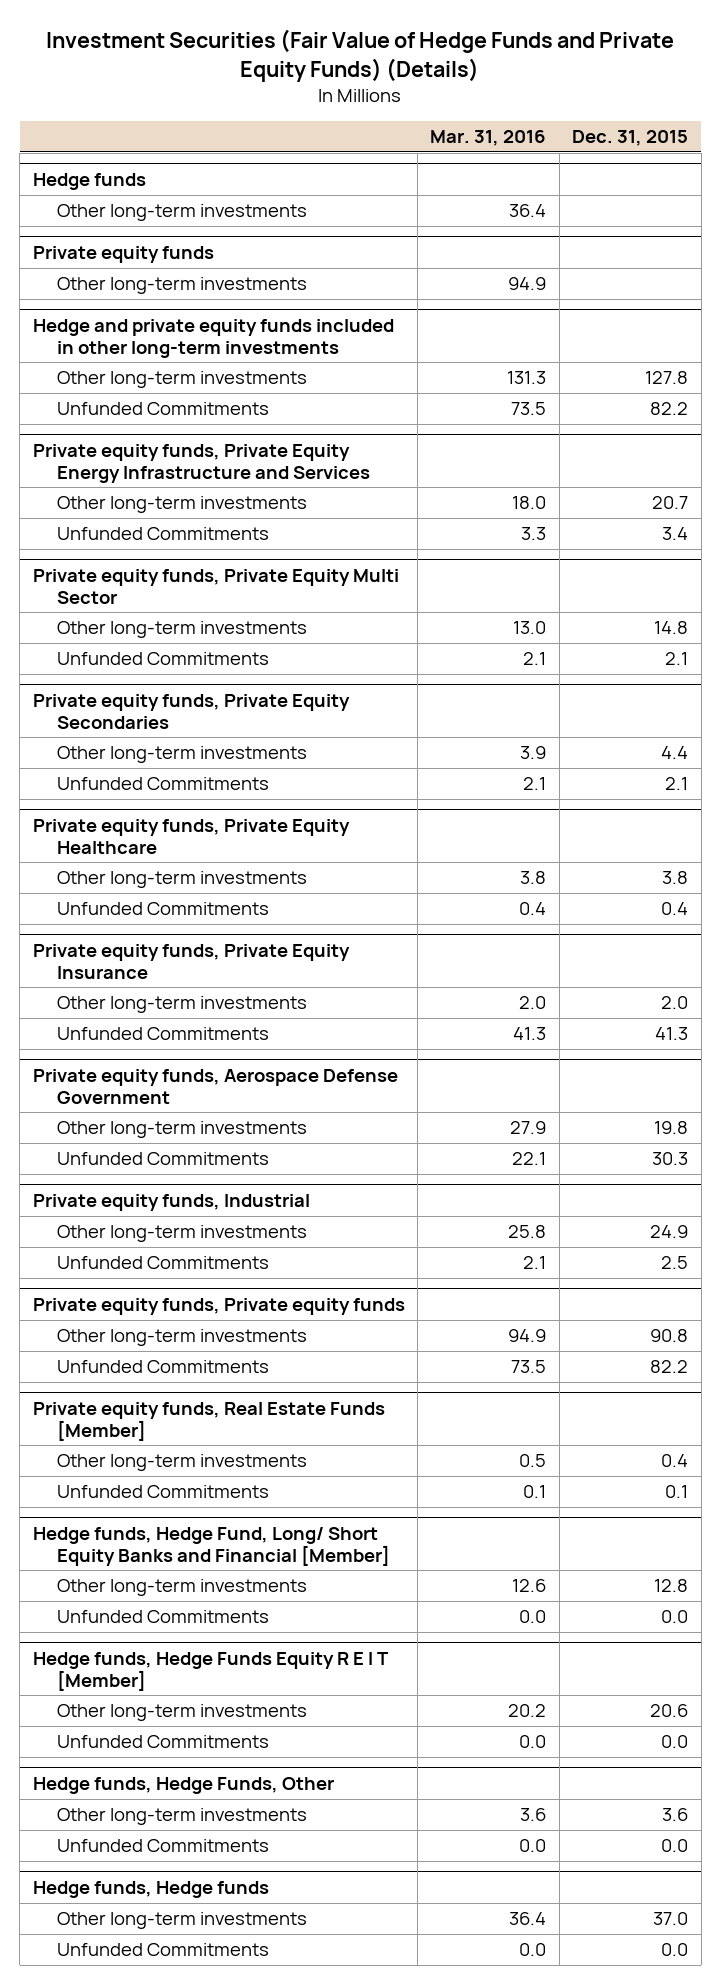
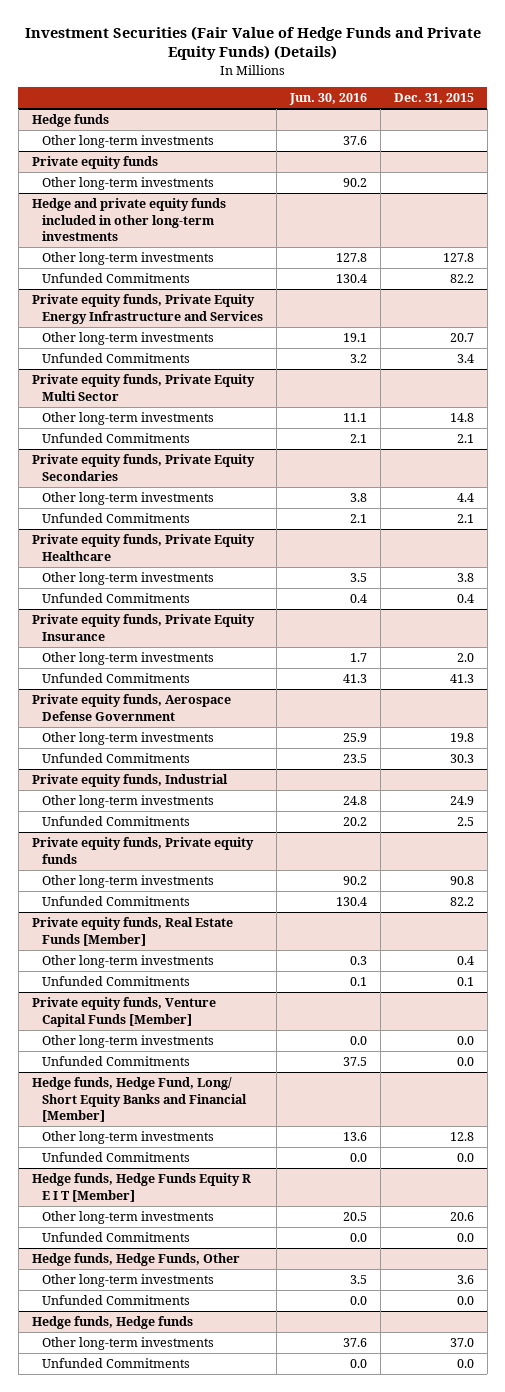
[430,130,547,147] Mar. 31, 2016 -> none
none -> [288,93,367,106] Jun. 30, 2016
none -> [31,997,216,1027] Private equity funds, Venture Capital Funds [Member]
none -> [41,1035,214,1049] Other long-term investments
none -> [41,1056,190,1067] Unfunded Commitments

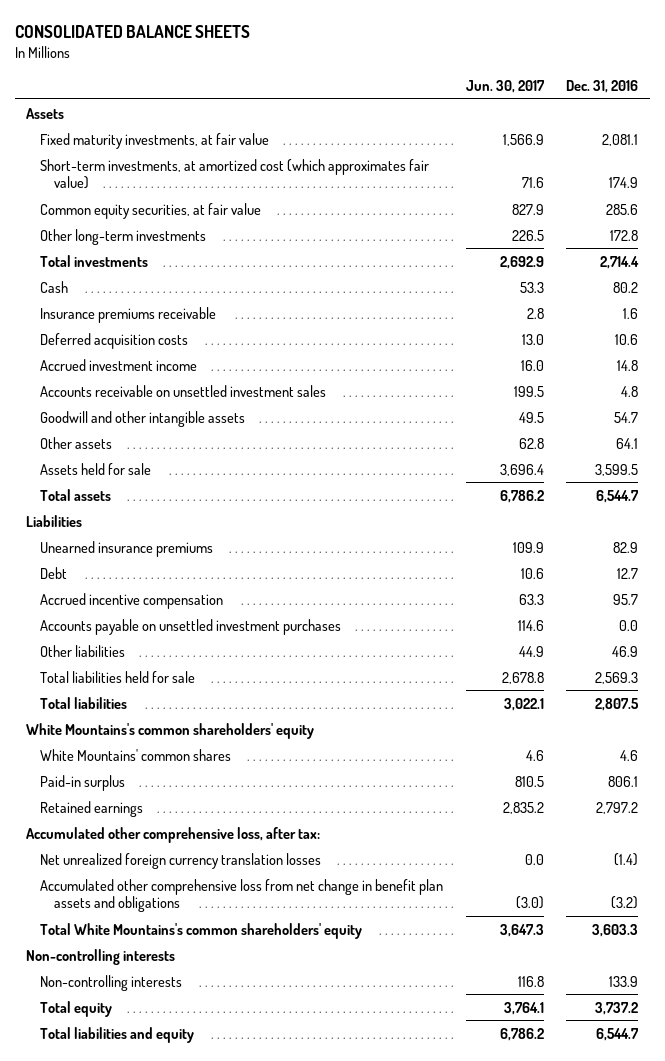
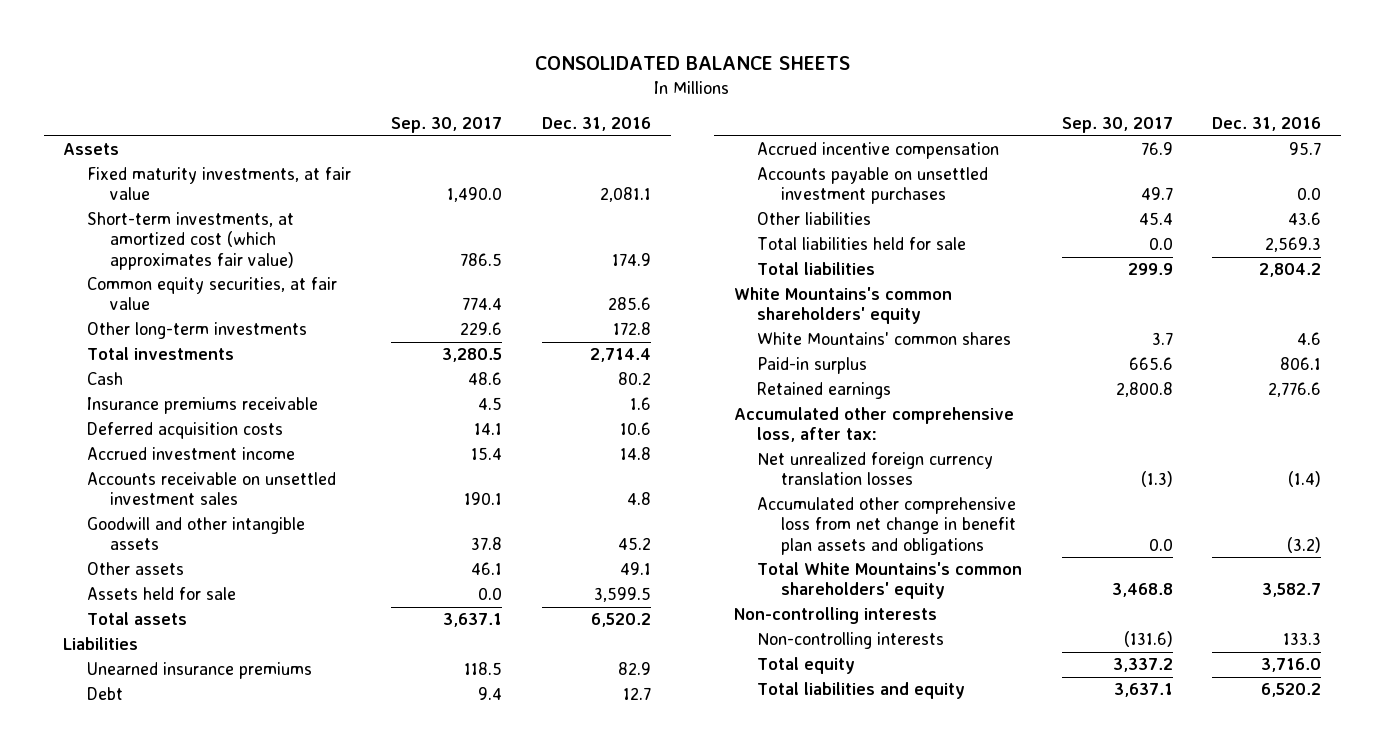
[465,80,545,94] Jun. 30, 2017 -> none
none -> [391,117,503,134] Sep. 30, 2017
[614,411,639,423] 54.7 -> [617,537,651,551] 45.2
[616,437,639,449] 64.1 -> [619,562,651,576] 49.1
[596,489,640,503] 6,544.7 -> [590,613,651,628] 6,520.2
[612,645,639,657] 46.9 -> [1288,212,1322,226] 43.6
[595,697,640,711] 2,807.5 -> [1259,263,1322,278] 2,804.2
[596,801,639,814] 2,797.2 -> [1268,382,1322,398] 2,776.6
[592,923,639,937] 3,603.3 -> [1262,583,1322,598] 3,582.7
[609,975,639,987] 133.9 -> [1283,632,1322,646] 133.3
[595,1001,639,1015] 3,737.2 -> [1261,658,1322,673] 3,716.0
[596,1027,640,1041] 6,544.7 -> [1261,683,1322,698] 6,520.2

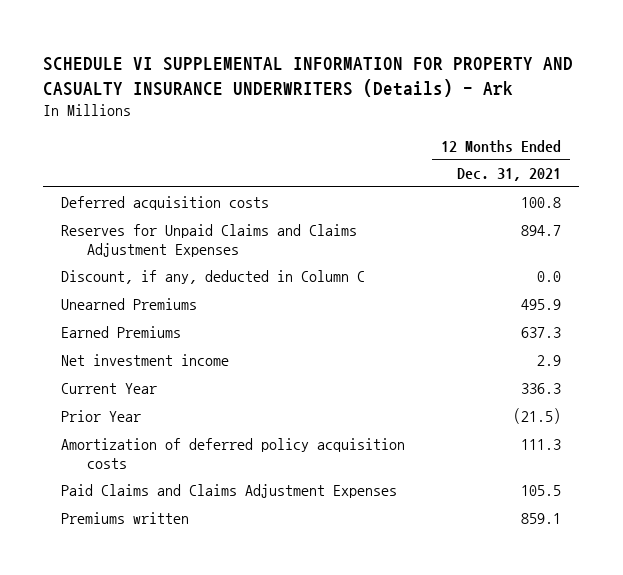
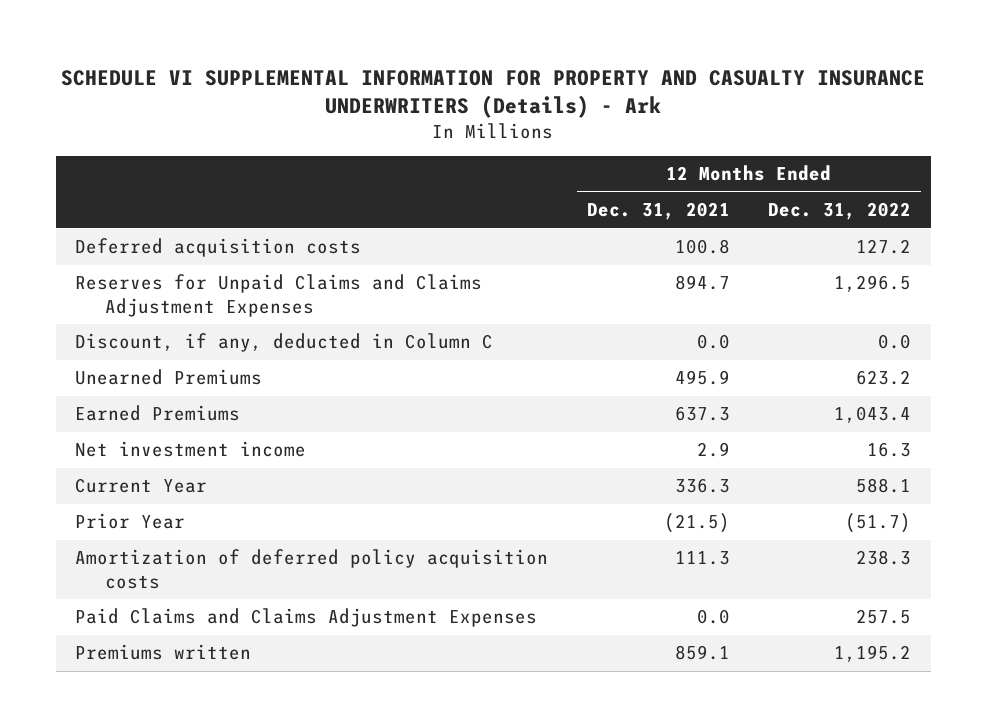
none -> [768,202,912,221] Dec. 31, 2022
[521,484,562,496] 105.5 -> [696,609,730,625] 0.0

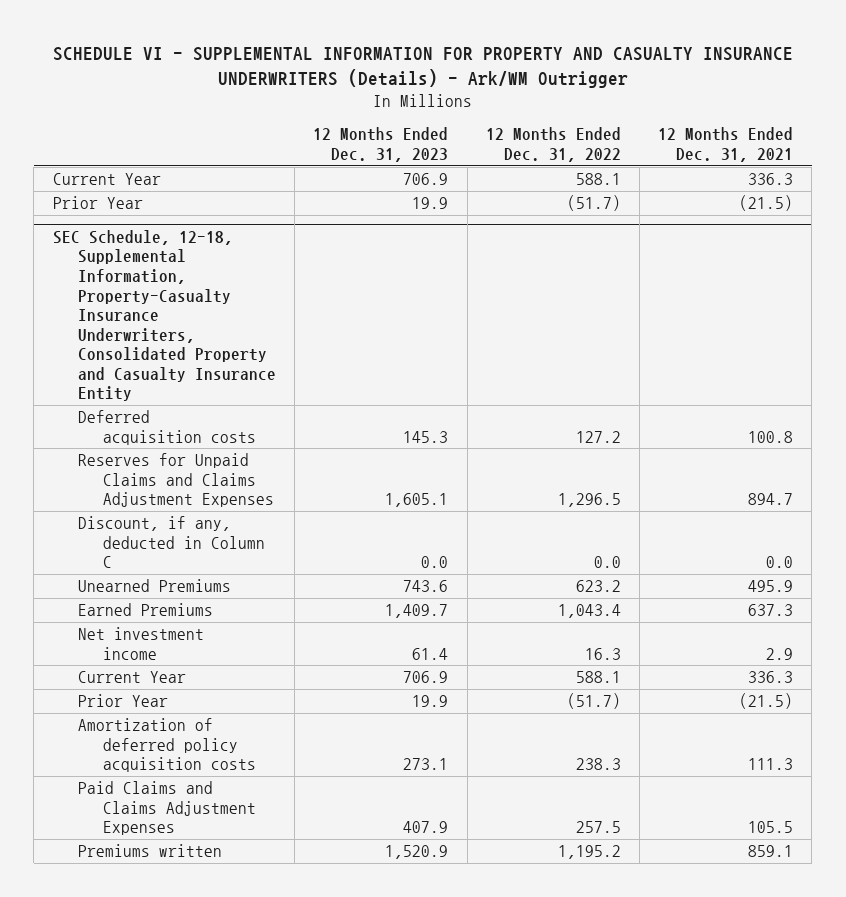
[61,69,926,118] SCHEDULE VI SUPPLEMENTAL INFORMATION FOR PROPERTY AND CASUALTY INSURANCE UNDERWRITERS (Details) - Ark -> [52,47,793,89] SCHEDULE VI - SUPPLEMENTAL INFORMATION FOR PROPERTY AND CASUALTY INSURANCE UNDERWRITERS (Details) - Ark/WM Outrigger
none -> [313,127,449,163] 12 Months Ended Dec. 31, 2023
none -> [52,172,161,185] Current Year
none -> [52,195,143,209] Prior Year
none -> [52,229,276,402] SEC Schedule, 12-18, Supplemental Information, Property-Casualty Insurance Underwriters, Consolidated Property and Casualty Insurance Entity
[696,609,730,625] 0.0 -> [748,821,794,834] 105.5

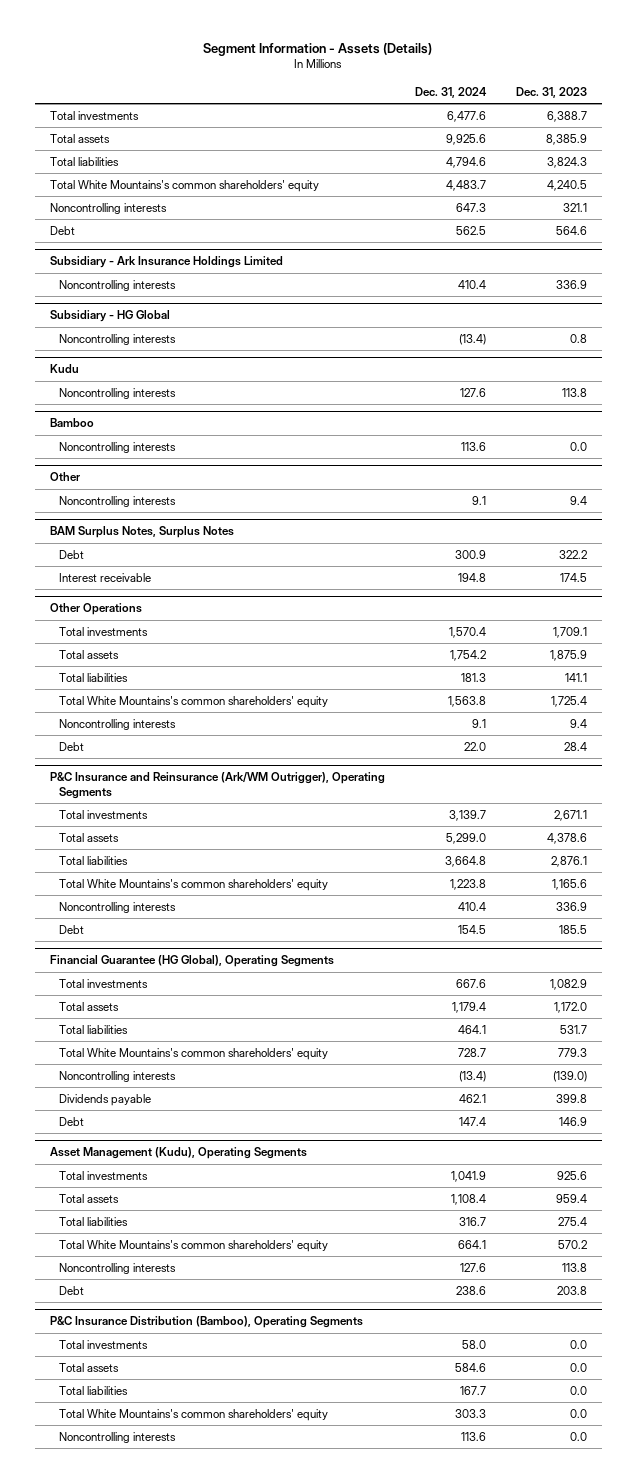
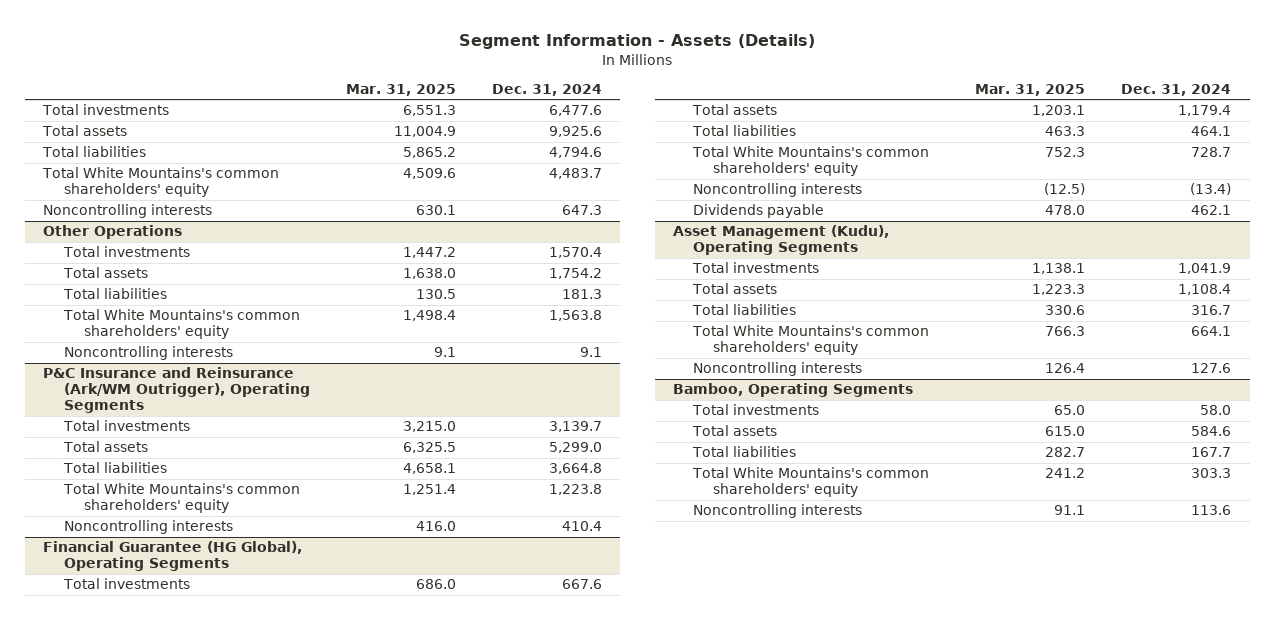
[515,86,587,98] Dec. 31, 2023 -> none
none -> [345,84,456,97] Mar. 31, 2025
[50,225,76,235] Debt -> none
[50,256,284,269] Subsidiary - Ark Insurance Holdings Limited -> none
[59,279,177,291] Noncontrolling interests -> none
[50,310,171,323] Subsidiary - HG Global -> none
[59,333,177,345] Noncontrolling interests -> none
[50,364,80,374] Kudu -> none
[59,387,177,399] Noncontrolling interests -> none
[50,418,95,428] Bamboo -> none
[59,441,177,453] Noncontrolling interests -> none
[50,472,81,482] Other -> none
[59,495,177,507] Noncontrolling interests -> none
[50,526,235,539] BAM Surplus Notes, Surplus Notes -> none
[59,549,85,559] Debt -> none
[59,572,152,582] Interest receivable -> none
[59,741,85,751] Debt -> none
[59,924,85,934] Debt -> none
[59,1116,85,1126] Debt -> none
[59,1285,85,1295] Debt -> none
[50,1316,364,1329] P&C Insurance Distribution (Bamboo), Operating Segments -> none
none -> [672,383,913,398] Bamboo, Operating Segments

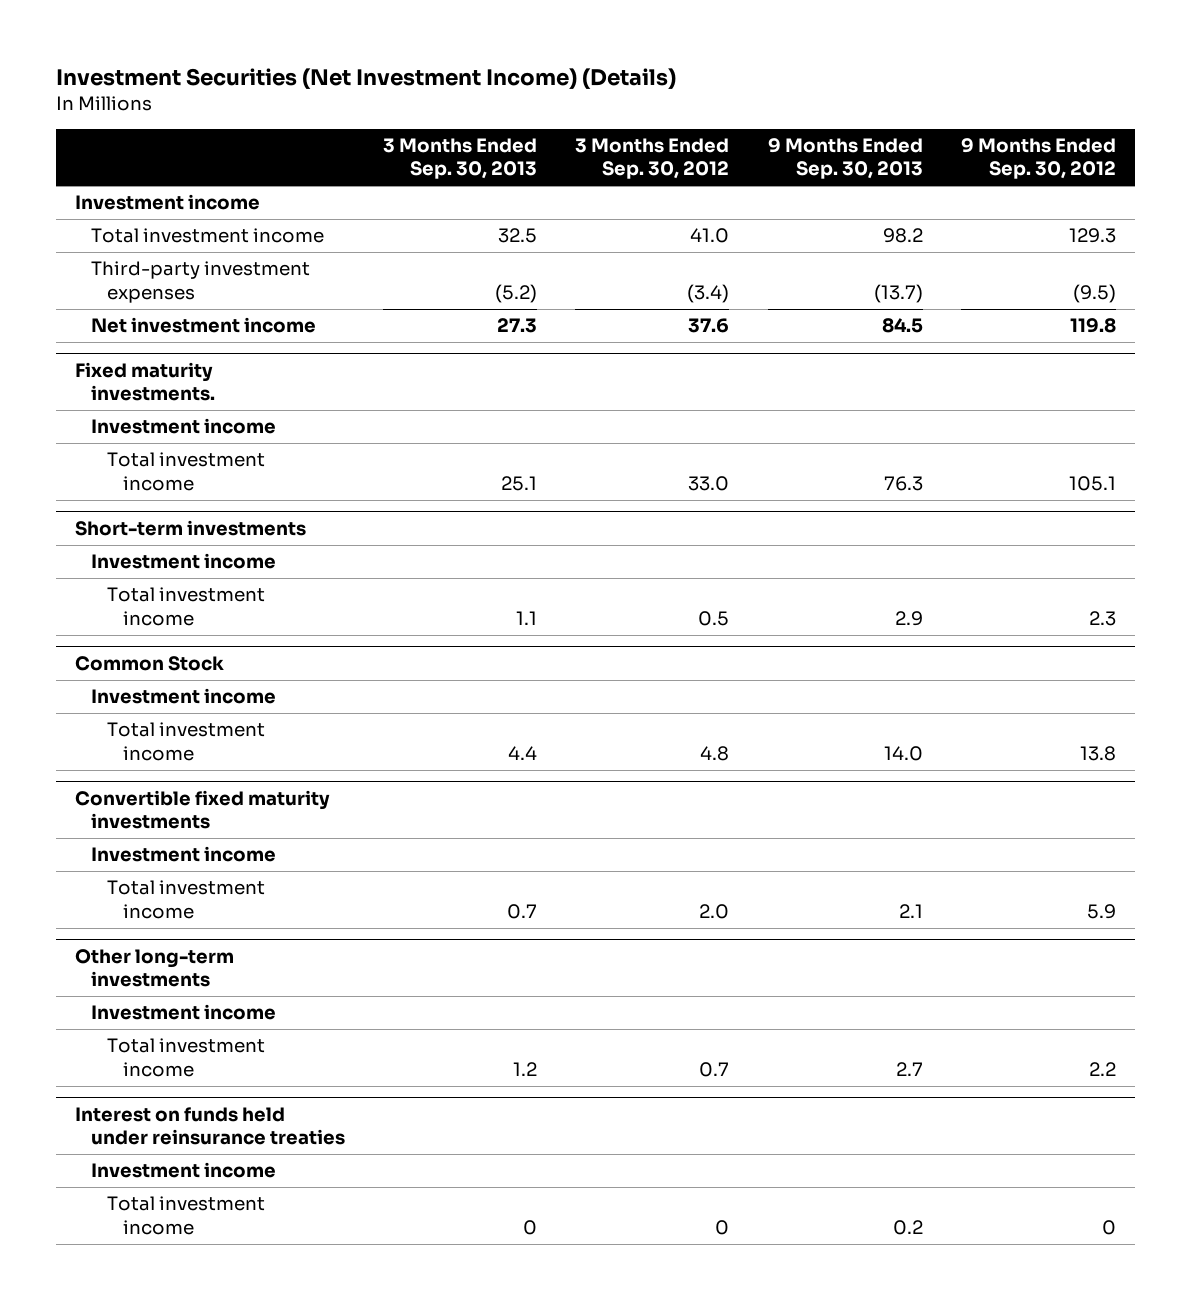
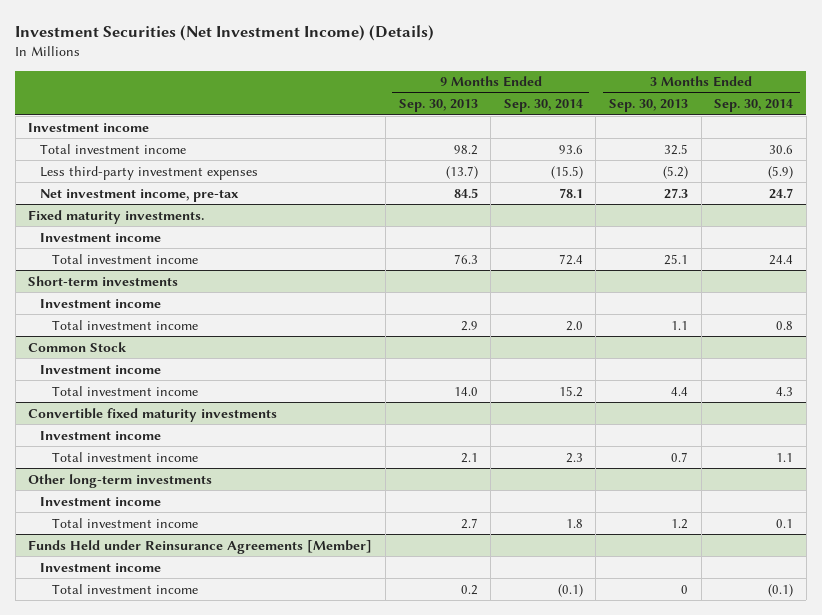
[575,138,730,180] 3 Months Ended Sep. 30, 2012 -> none
[960,138,1116,180] 9 Months Ended Sep. 30, 2012 -> none
none -> [503,99,583,113] Sep. 30, 2014
none -> [714,99,794,113] Sep. 30, 2014
[91,261,311,303] Third-party investment expenses -> [40,165,259,180] Less third-party investment expenses
[91,317,317,334] Net investment income -> [40,188,240,202] Net investment income, pre-tax
[75,1107,346,1146] Interest on funds held under reinsurance treaties -> none
none -> [28,539,373,554] Funds Held under Reinsurance Agreements [Member]

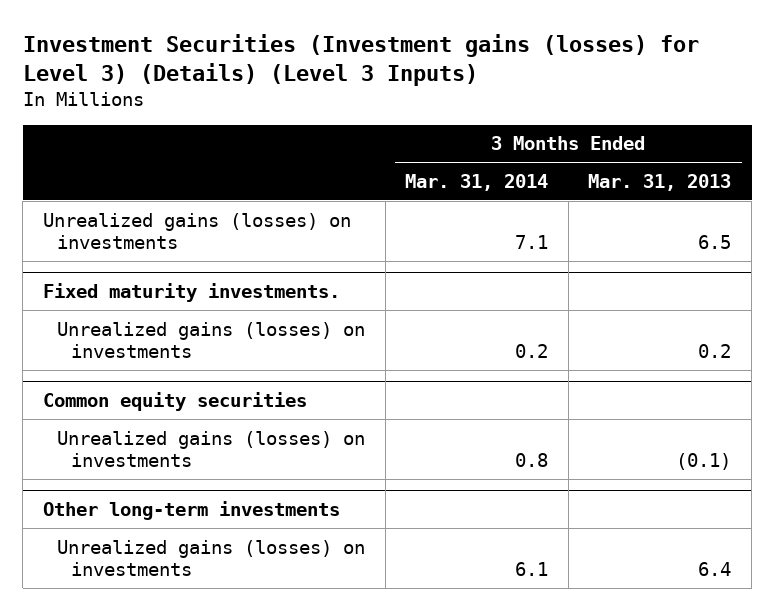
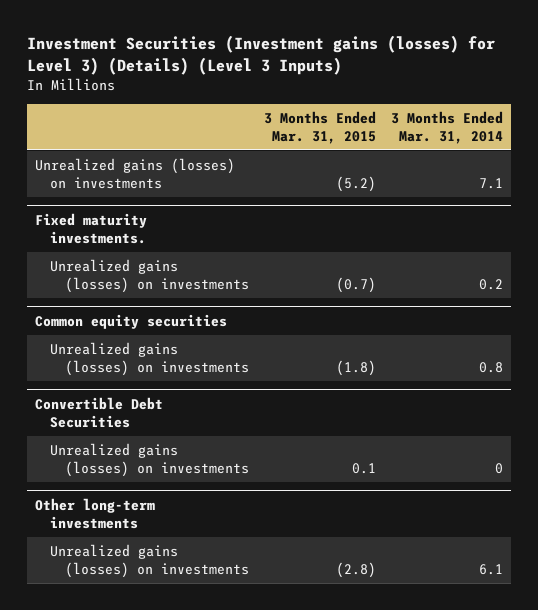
[588,173,732,191] Mar. 31, 2013 -> none
none -> [264,110,377,144] 3 Months Ended Mar. 31, 2015
none -> [34,396,163,428] Convertible Debt Securities
none -> [50,443,250,477] Unrealized gains (losses) on investments

